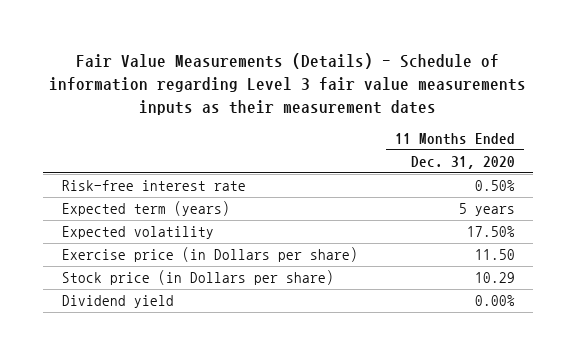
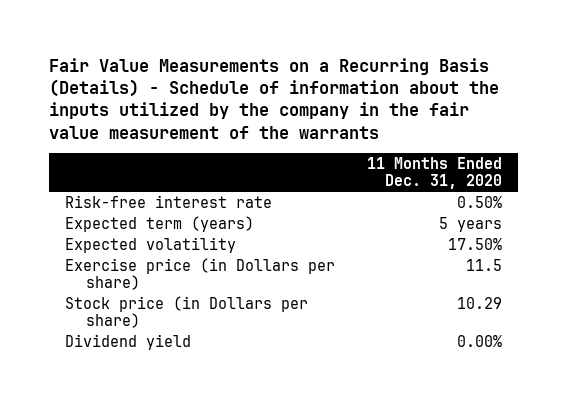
[49,53,527,115] Fair Value Measurements (Details) - Schedule of information regarding Level 3 fair value measurements inputs as their measurement dates -> [49,57,500,139] Fair Value Measurements on a Recurring Basis (Details) - Schedule of information about the inputs utilized by the company in the fair value measurement of the warrants
[474,249,515,261] 11.50 -> [466,258,503,271] 11.5

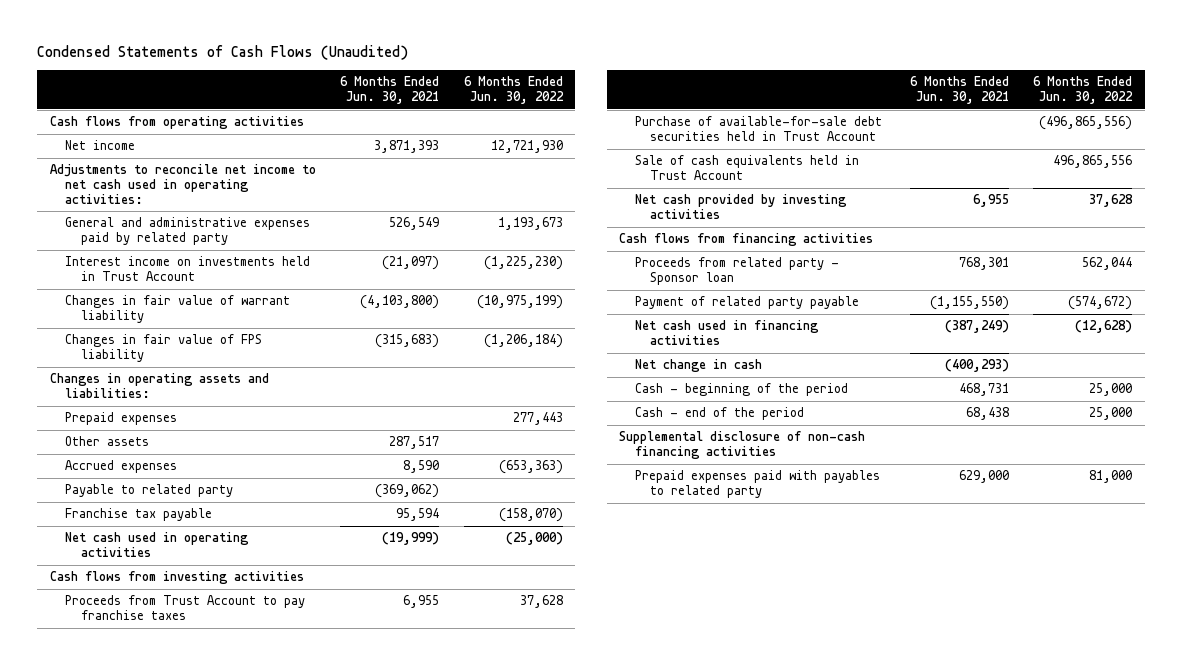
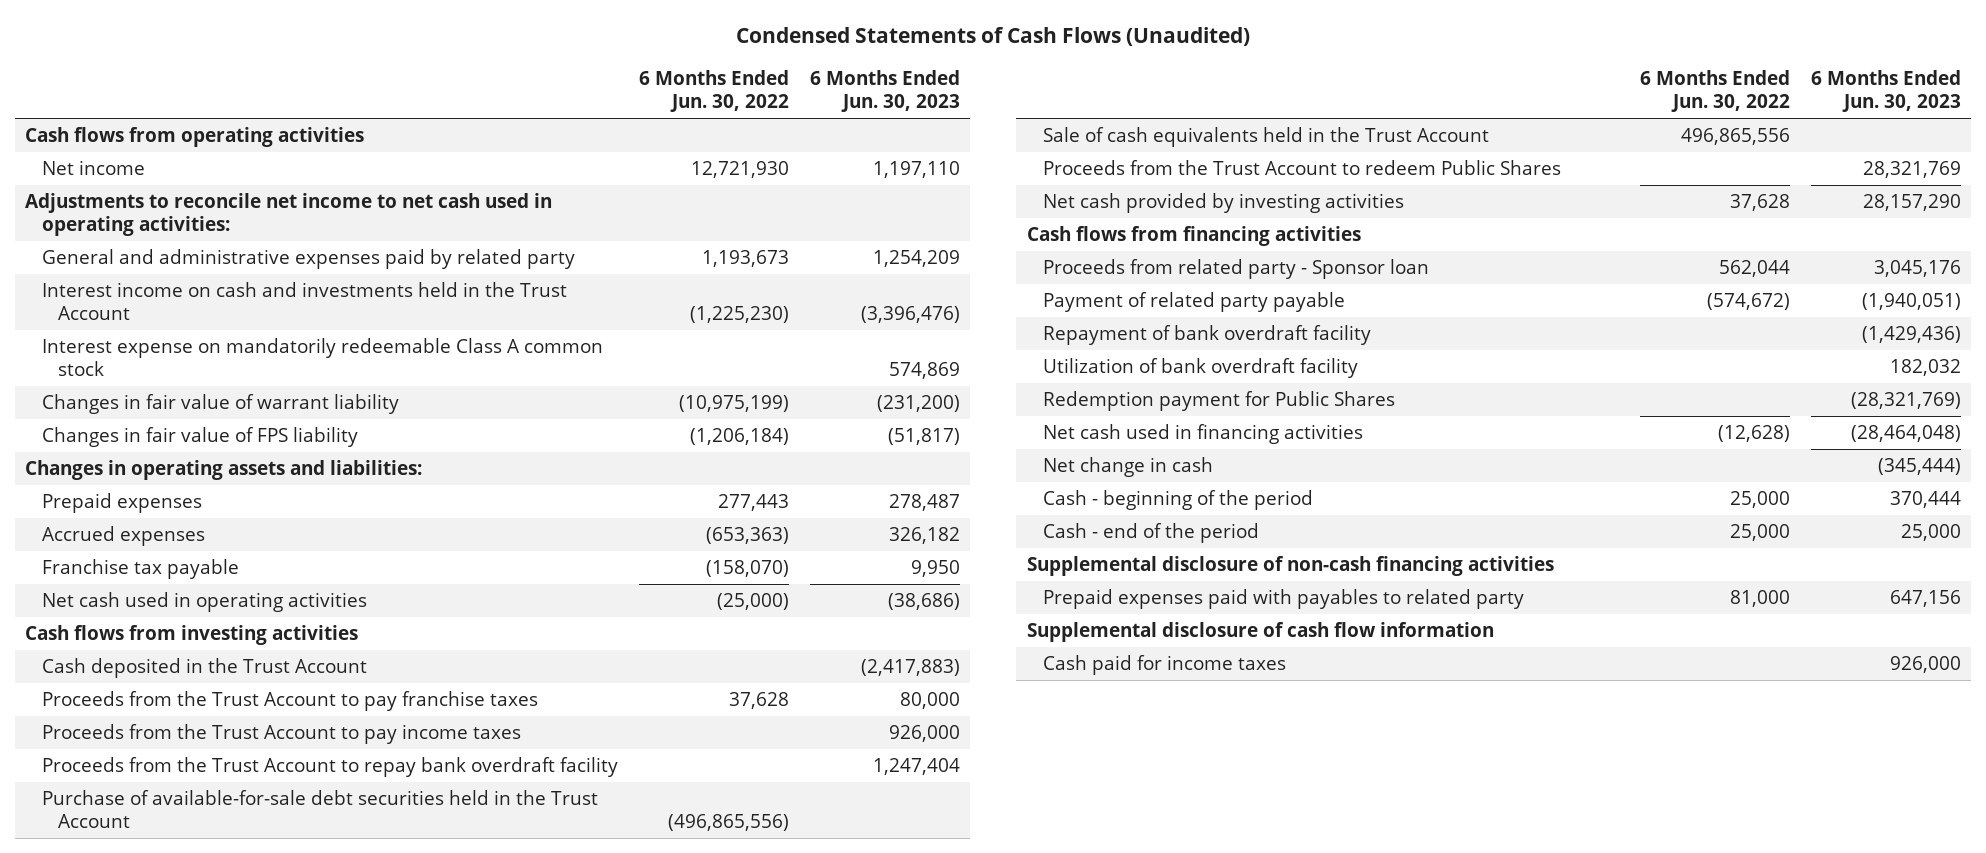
[340,76,440,105] 6 Months Ended Jun. 30, 2021 -> none
none -> [809,69,960,112] 6 Months Ended Jun. 30, 2023
[65,256,311,282] Interest income on investments held in Trust Account -> [41,282,567,321] Interest income on cash and investments held in the Trust Account
none -> [41,338,603,377] Interest expense on mandatorily redeemable Class A common stock
[65,436,150,447] Other assets -> none
[65,484,234,498] Payable to related party -> none
none -> [41,658,367,679] Cash deposited in the Trust Account
[65,595,306,621] Proceeds from Trust Account to pay franchise taxes -> [41,691,538,712] Proceeds from the Trust Account to pay franchise taxes
none -> [41,724,521,745] Proceeds from the Trust Account to pay income taxes
none -> [41,757,618,778] Proceeds from the Trust Account to repay bank overdraft facility
[634,116,882,142] Purchase of available-for-sale debt securities held in Trust Account -> [41,790,598,829] Purchase of available-for-sale debt securities held in the Trust Account
[634,155,859,181] Sale of cash equivalents held in Trust Account -> [1042,127,1489,148] Sale of cash equivalents held in the Trust Account
none -> [1042,160,1561,176] Proceeds from the Trust Account to redeem Public Shares
none -> [1042,325,1371,346] Repayment of bank overdraft facility
none -> [1042,358,1358,379] Utilization of bank overdraft facility
none -> [1042,391,1395,412] Redemption payment for Public Shares
none -> [1026,622,1494,643] Supplemental disclosure of cash flow information
none -> [1042,655,1286,676] Cash paid for income taxes

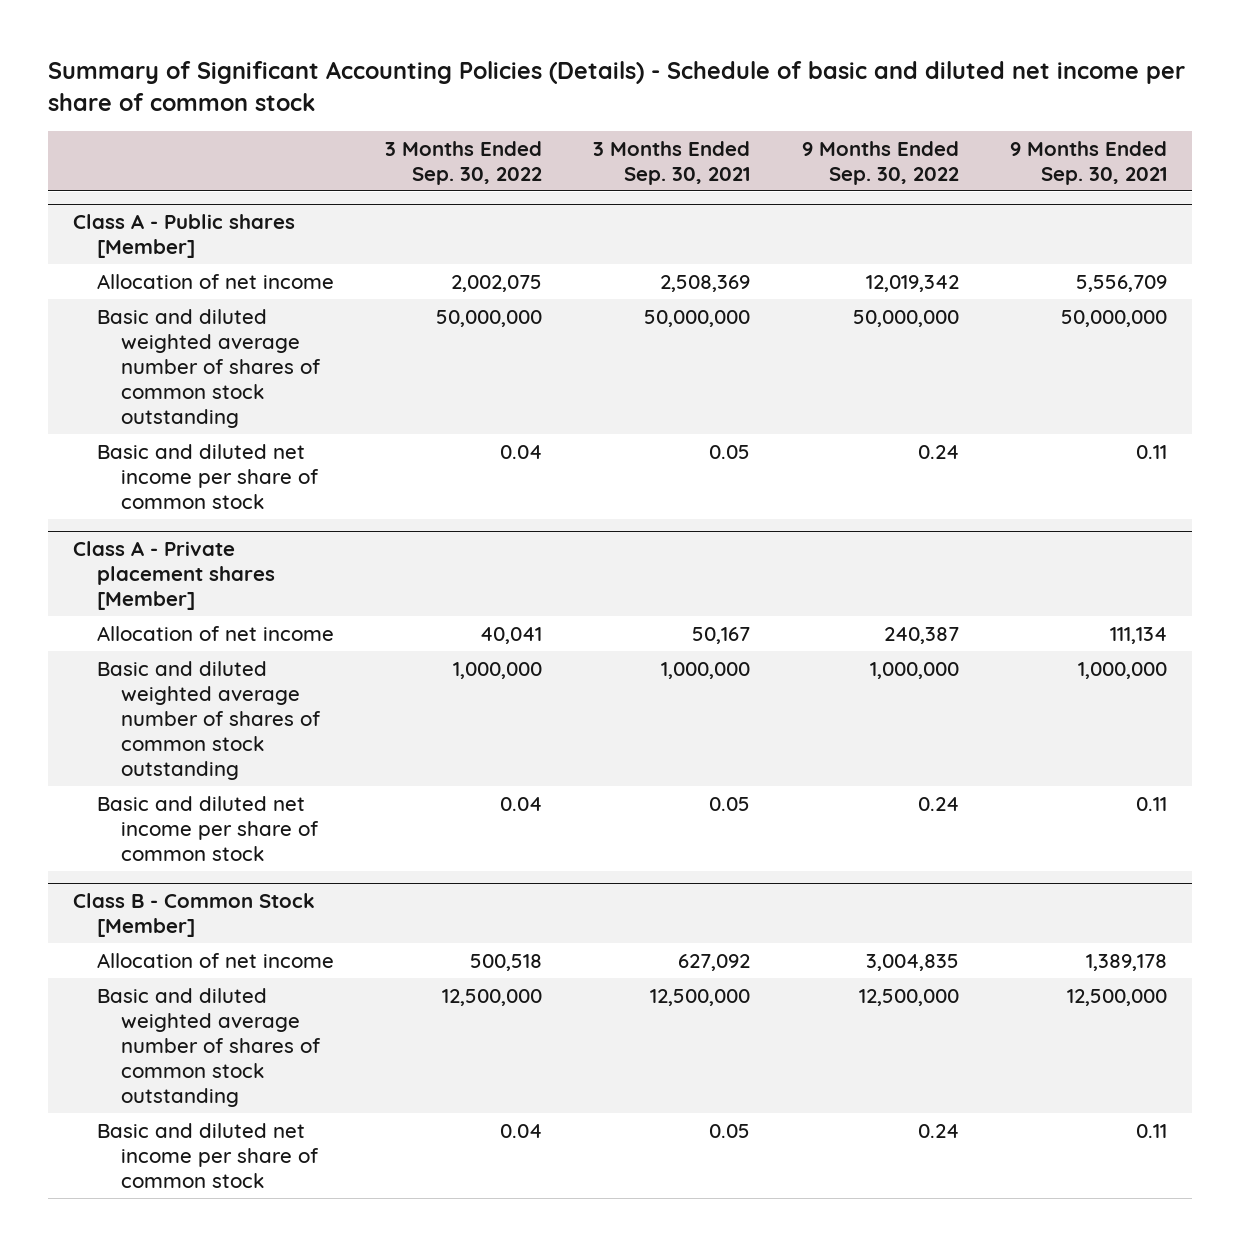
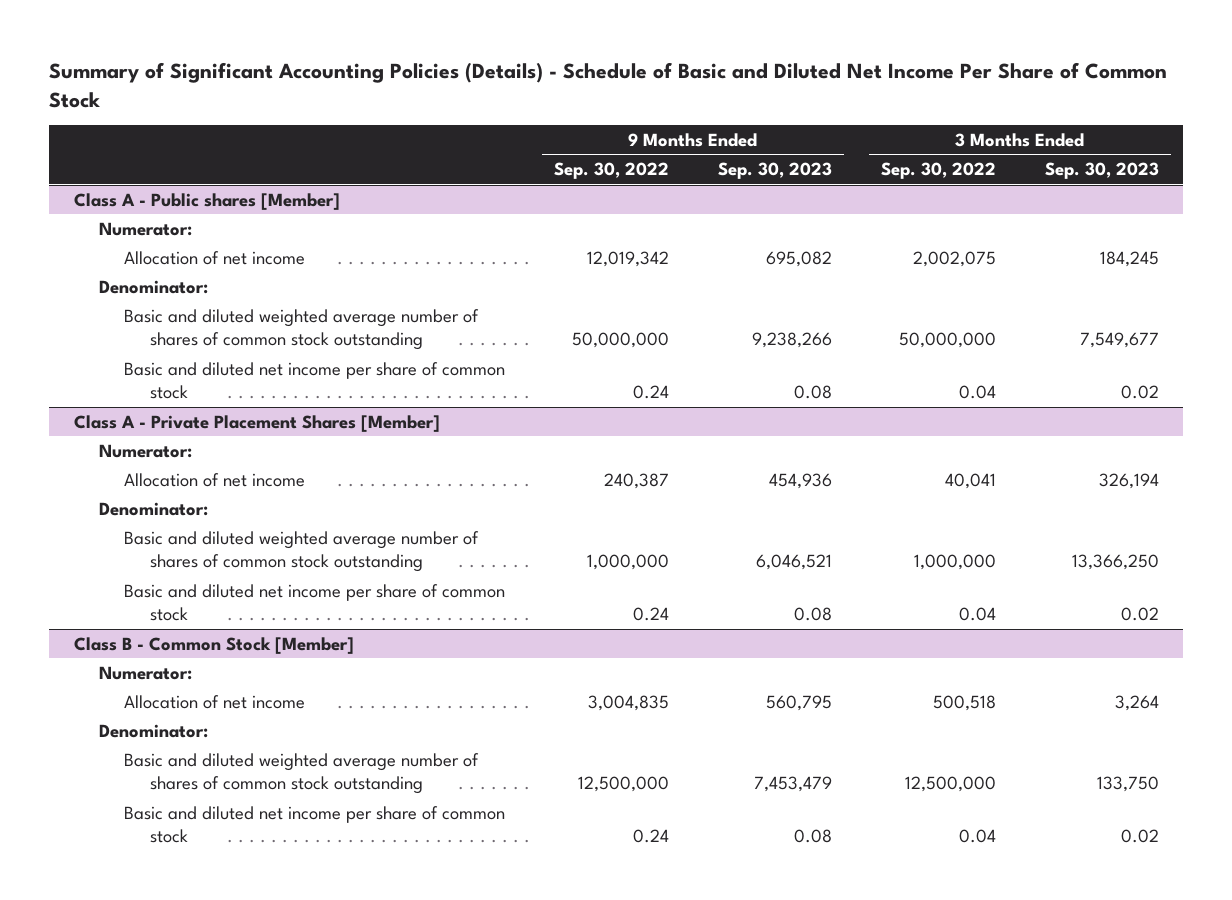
[47,61,1185,111] Summary of Significant Accounting Policies (Details) - Schedule of basic and diluted net income per share of common stock -> [49,61,1168,108] Summary of Significant Accounting Policies (Details) - Schedule of Basic and Diluted Net Income Per Share of Common Stock
[593,140,751,185] 3 Months Ended Sep. 30, 2021 -> none
[1009,140,1167,185] 9 Months Ended Sep. 30, 2021 -> none
none -> [717,162,832,180] Sep. 30, 2023
none -> [1044,162,1159,180] Sep. 30, 2023
none -> [98,221,192,236] Numerator:
none -> [98,279,208,294] Denominator:
[73,541,275,611] Class A - Private placement shares [Member] -> [73,414,440,432] Class A - Private Placement Shares [Member]
none -> [98,443,192,458] Numerator:
none -> [98,501,208,516] Denominator:
none -> [98,665,192,680] Numerator:
none -> [98,723,208,738] Denominator:

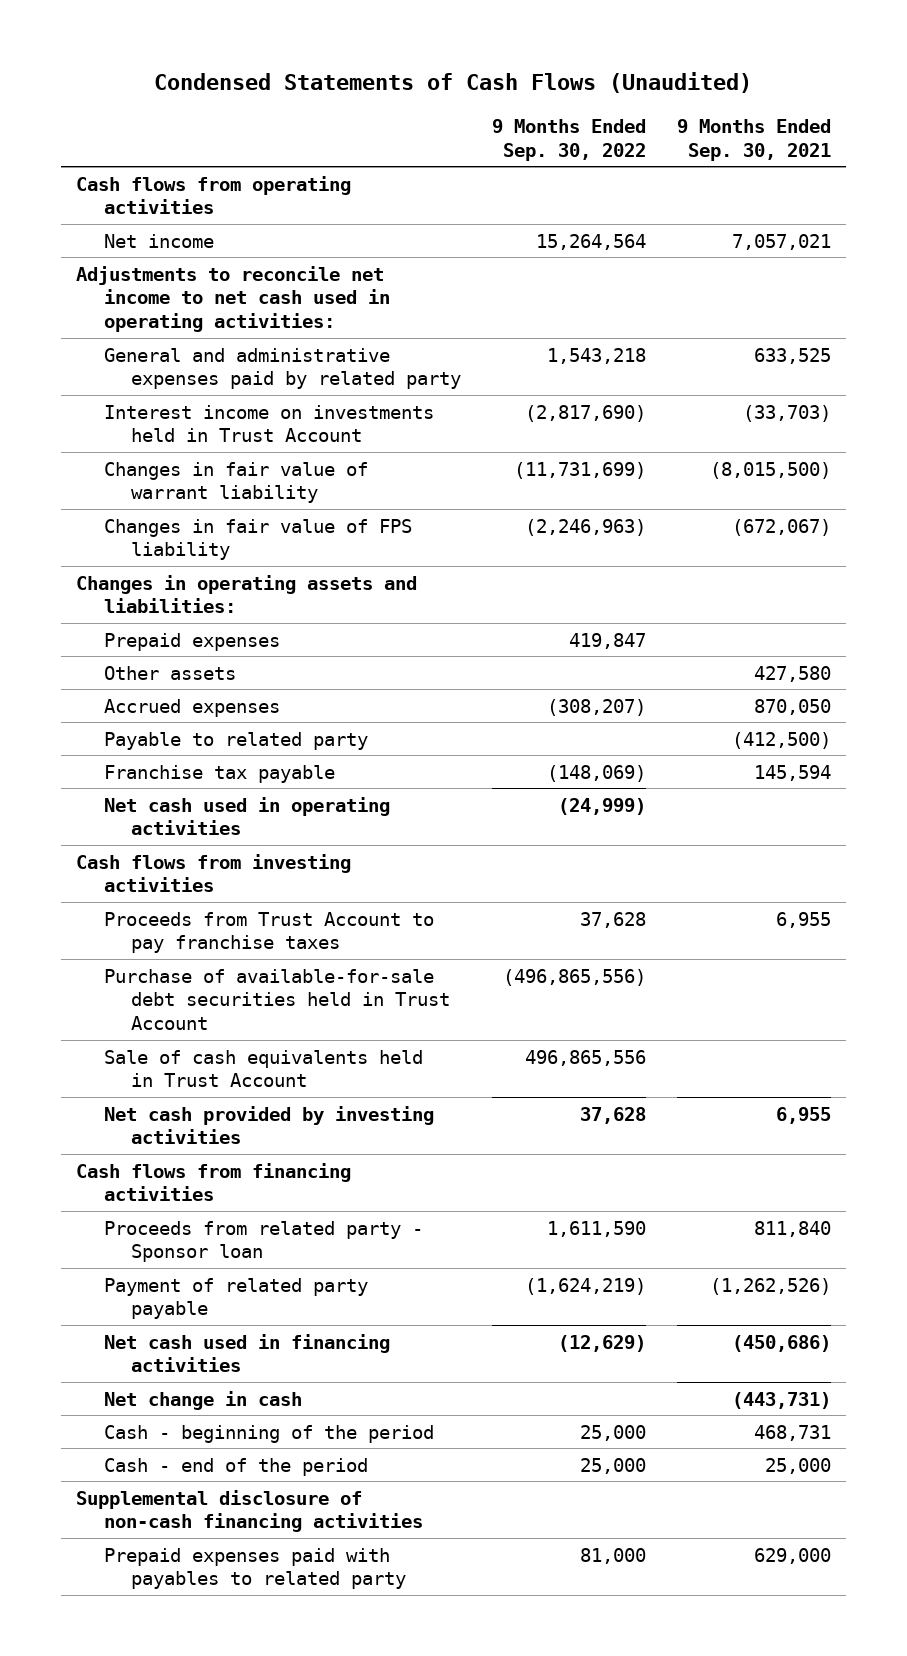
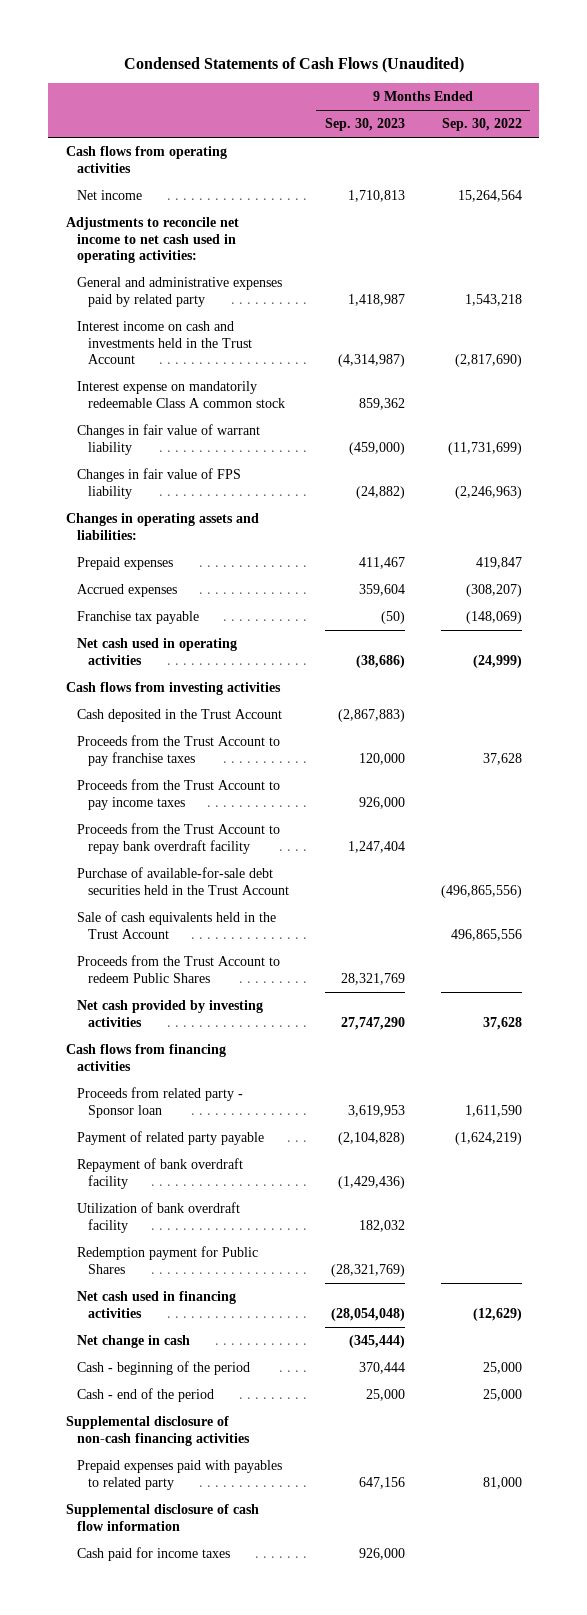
[676,118,831,161] 9 Months Ended Sep. 30, 2021 -> none
none -> [324,118,405,132] Sep. 30, 2023
[103,404,434,443] Interest income on investments held in Trust Account -> [76,320,253,365] Interest income on cash and investments held in the Trust Account
none -> [76,380,286,408] Interest expense on mandatorily redeemable Class A common stock
[103,665,236,680] Other assets -> none
[103,731,368,750] Payable to related party -> none
none -> [76,708,282,722] Cash deposited in the Trust Account
[103,911,434,954] Proceeds from Trust Account to pay franchise taxes -> [76,734,280,766] Proceeds from the Trust Account to pay franchise taxes
none -> [76,778,280,810] Proceeds from the Trust Account to pay income taxes
none -> [76,822,280,854] Proceeds from the Trust Account to repay bank overdraft facility
[103,968,451,1031] Purchase of available-for-sale debt securities held in Trust Account -> [76,866,290,895] Purchase of available-for-sale debt securities held in the Trust Account
[103,1049,423,1088] Sale of cash equivalents held in Trust Account -> [76,910,276,939] Sale of cash equivalents held in the Trust Account
none -> [76,954,280,983] Proceeds from the Trust Account to redeem Public Shares
none -> [76,1157,243,1189] Repayment of bank overdraft facility
none -> [76,1201,240,1233] Utilization of bank overdraft facility
none -> [76,1245,258,1274] Redemption payment for Public Shares
none -> [65,1503,259,1531] Supplemental disclosure of cash flow information
none -> [76,1546,230,1561] Cash paid for income taxes

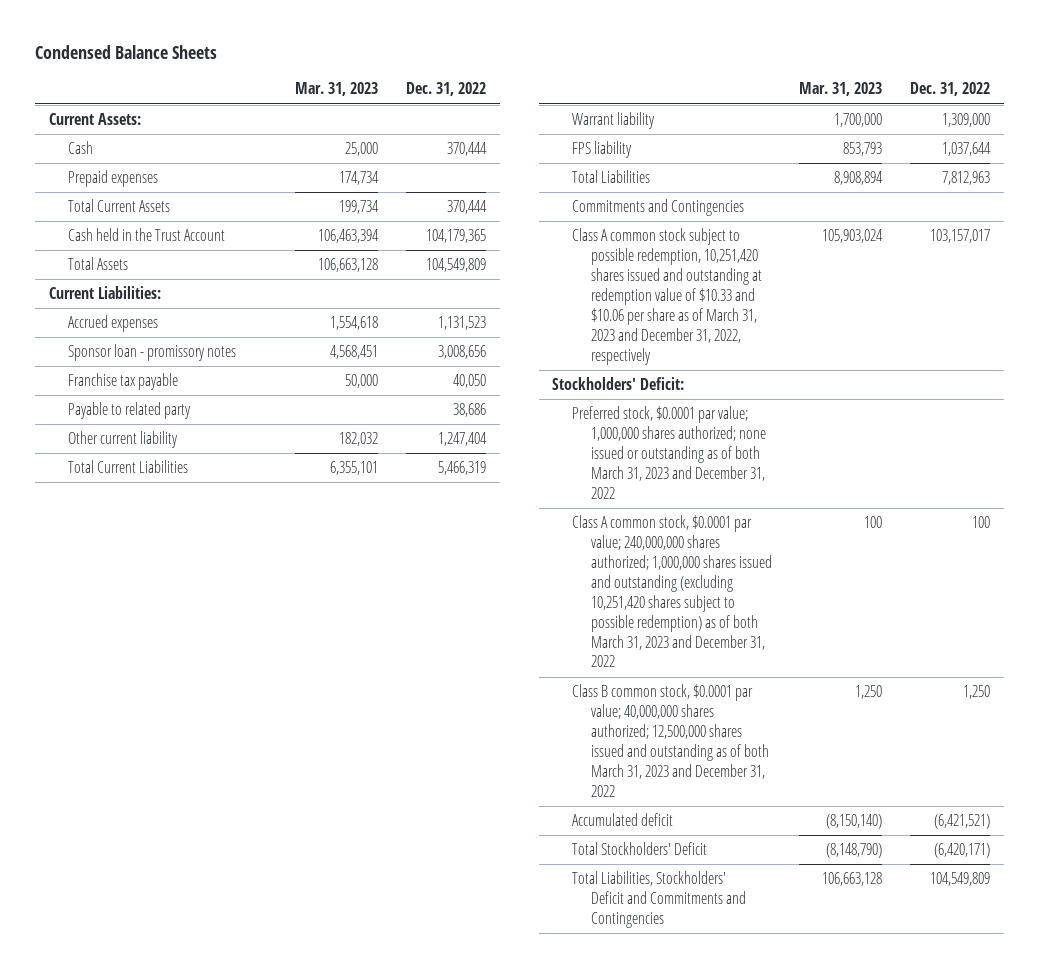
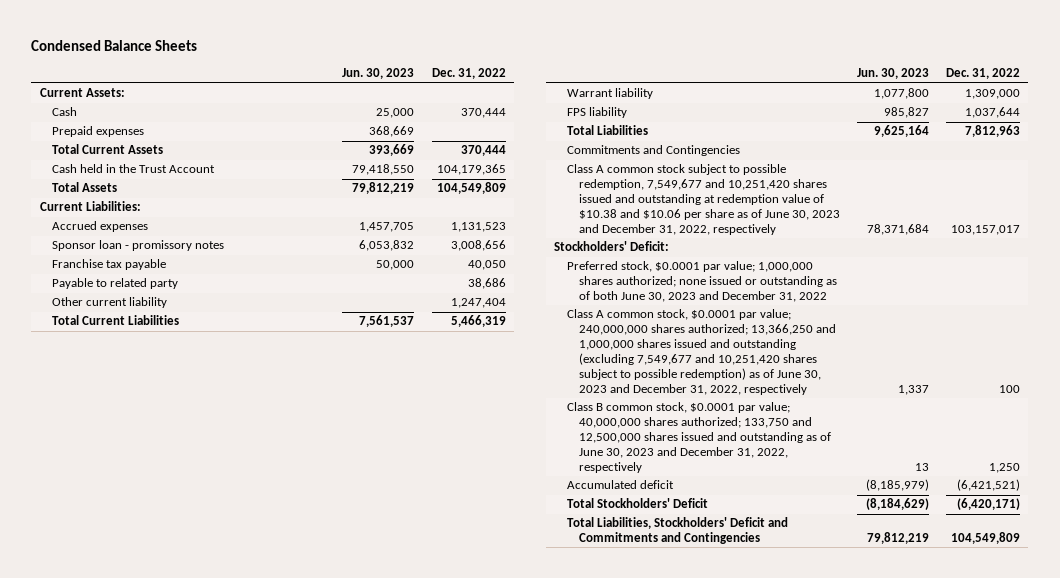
[295,82,379,97] Mar. 31, 2023 -> none
none -> [342,68,415,80] Jun. 30, 2023
[571,228,762,365] Class A common stock subject to possible redemption, 10,251,420 shares issued and outstanding at redemption value of $10.33 and $10.06 per share as of March 31, 2023 and December 31, 2022, respectively -> [566,164,840,236] Class A common stock subject to possible redemption, 7,549,677 and 10,251,420 shares issued and outstanding at redemption value of $10.38 and $10.06 per share as of June 30, 2023 and December 31, 2022, respectively
[571,406,766,499] Preferred stock, $0.0001 par value; 1,000,000 shares authorized; none issued or outstanding as of both March 31, 2023 and December 31, 2022 -> [566,261,837,303] Preferred stock, $0.0001 par value; 1,000,000 shares authorized; none issued or outstanding as of both June 30, 2023 and December 31, 2022
[571,515,772,668] Class A common stock, $0.0001 par value; 240,000,000 shares authorized; 1,000,000 shares issued and outstanding (excluding 10,251,420 shares subject to possible redemption) as of both March 31, 2023 and December 31, 2022 -> [566,309,836,396] Class A common stock, $0.0001 par value; 240,000,000 shares authorized; 13,366,250 and 1,000,000 shares issued and outstanding (excluding 7,549,677 and 10,251,420 shares subject to possible redemption) as of June 30, 2023 and December 31, 2022, respectively
[571,684,769,797] Class B common stock, $0.0001 par value; 40,000,000 shares authorized; 12,500,000 shares issued and outstanding as of both March 31, 2023 and December 31, 2022 -> [566,402,831,474] Class B common stock, $0.0001 par value; 40,000,000 shares authorized; 133,750 and 12,500,000 shares issued and outstanding as of June 30, 2023 and December 31, 2022, respectively

